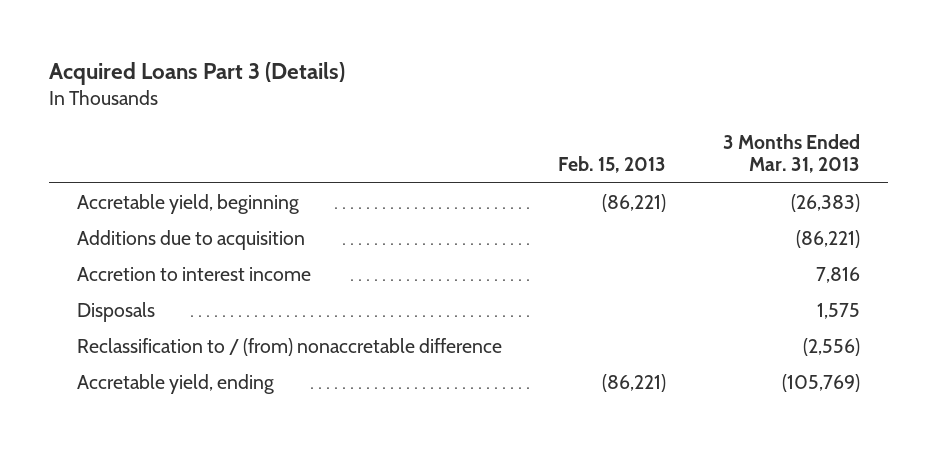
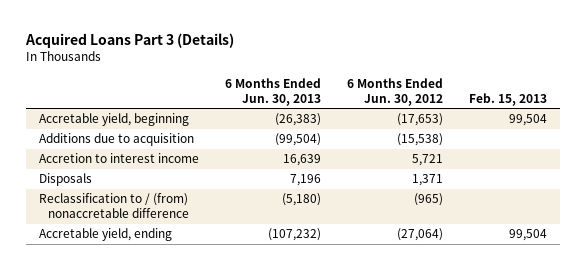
[722,134,860,174] 3 Months Ended Mar. 31, 2013 -> none
none -> [224,77,321,107] 6 Months Ended Jun. 30, 2013
none -> [346,77,443,107] 6 Months Ended Jun. 30, 2012
[602,193,667,212] (86,221) -> [508,114,547,127] 99,504
[602,373,667,392] (86,221) -> [508,229,547,242] 99,504

